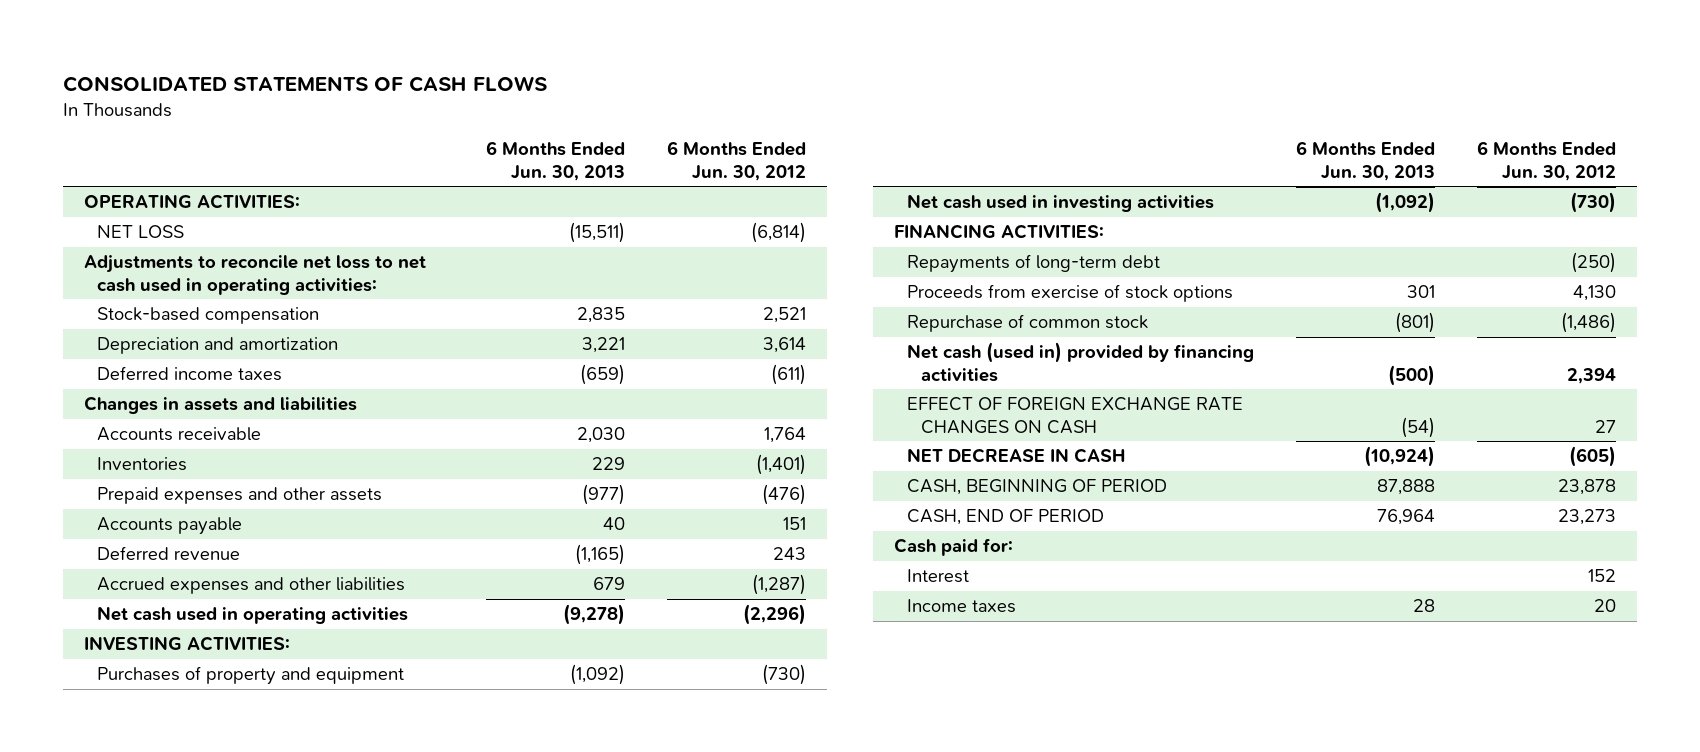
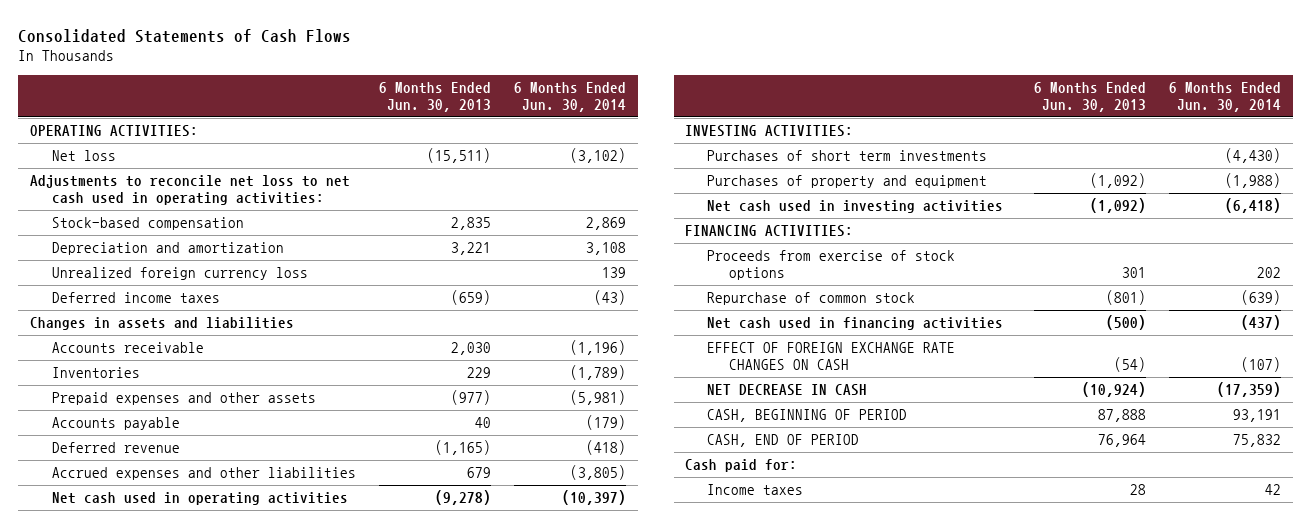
[62,76,547,93] CONSOLIDATED STATEMENTS OF CASH FLOWS -> [18,28,352,43] Consolidated Statements of Cash Flows
[667,141,807,181] 6 Months Ended Jun. 30, 2012 -> none
none -> [514,81,627,113] 6 Months Ended Jun. 30, 2014
[97,224,185,238] NET LOSS -> [51,149,116,161] Net loss
none -> [51,266,308,280] Unrealized foreign currency loss
none -> [707,149,988,161] Purchases of short term investments
[907,253,1161,273] Repayments of long-term debt -> none
[907,341,1255,382] Net cash (used in) provided by financing activities -> [707,316,1004,330] Net cash used in financing activities
[907,568,970,583] Interest -> none

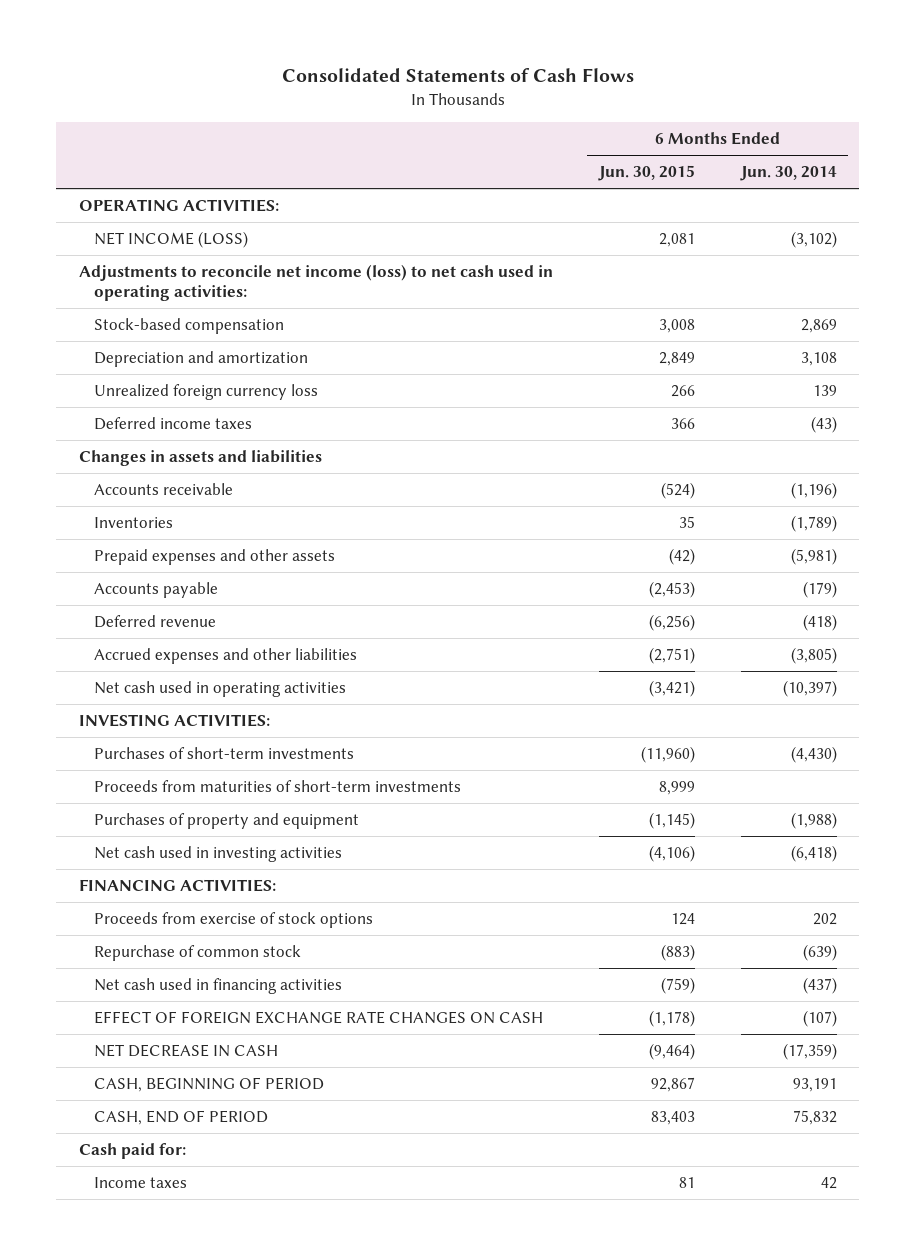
[378,81,491,113] 6 Months Ended Jun. 30, 2013 -> none
none -> [597,165,695,182] Jun. 30, 2015
[51,149,116,161] Net loss -> [94,231,249,249] NET INCOME (LOSS)
[30,174,351,206] Adjustments to reconcile net loss to net cash used in operating activities: -> [78,264,553,302] Adjustments to reconcile net income (loss) to net cash used in operating activities:
[707,149,988,161] Purchases of short term investments -> [94,747,355,760] Purchases of short-term investments
none -> [94,780,462,793] Proceeds from maturities of short-term investments

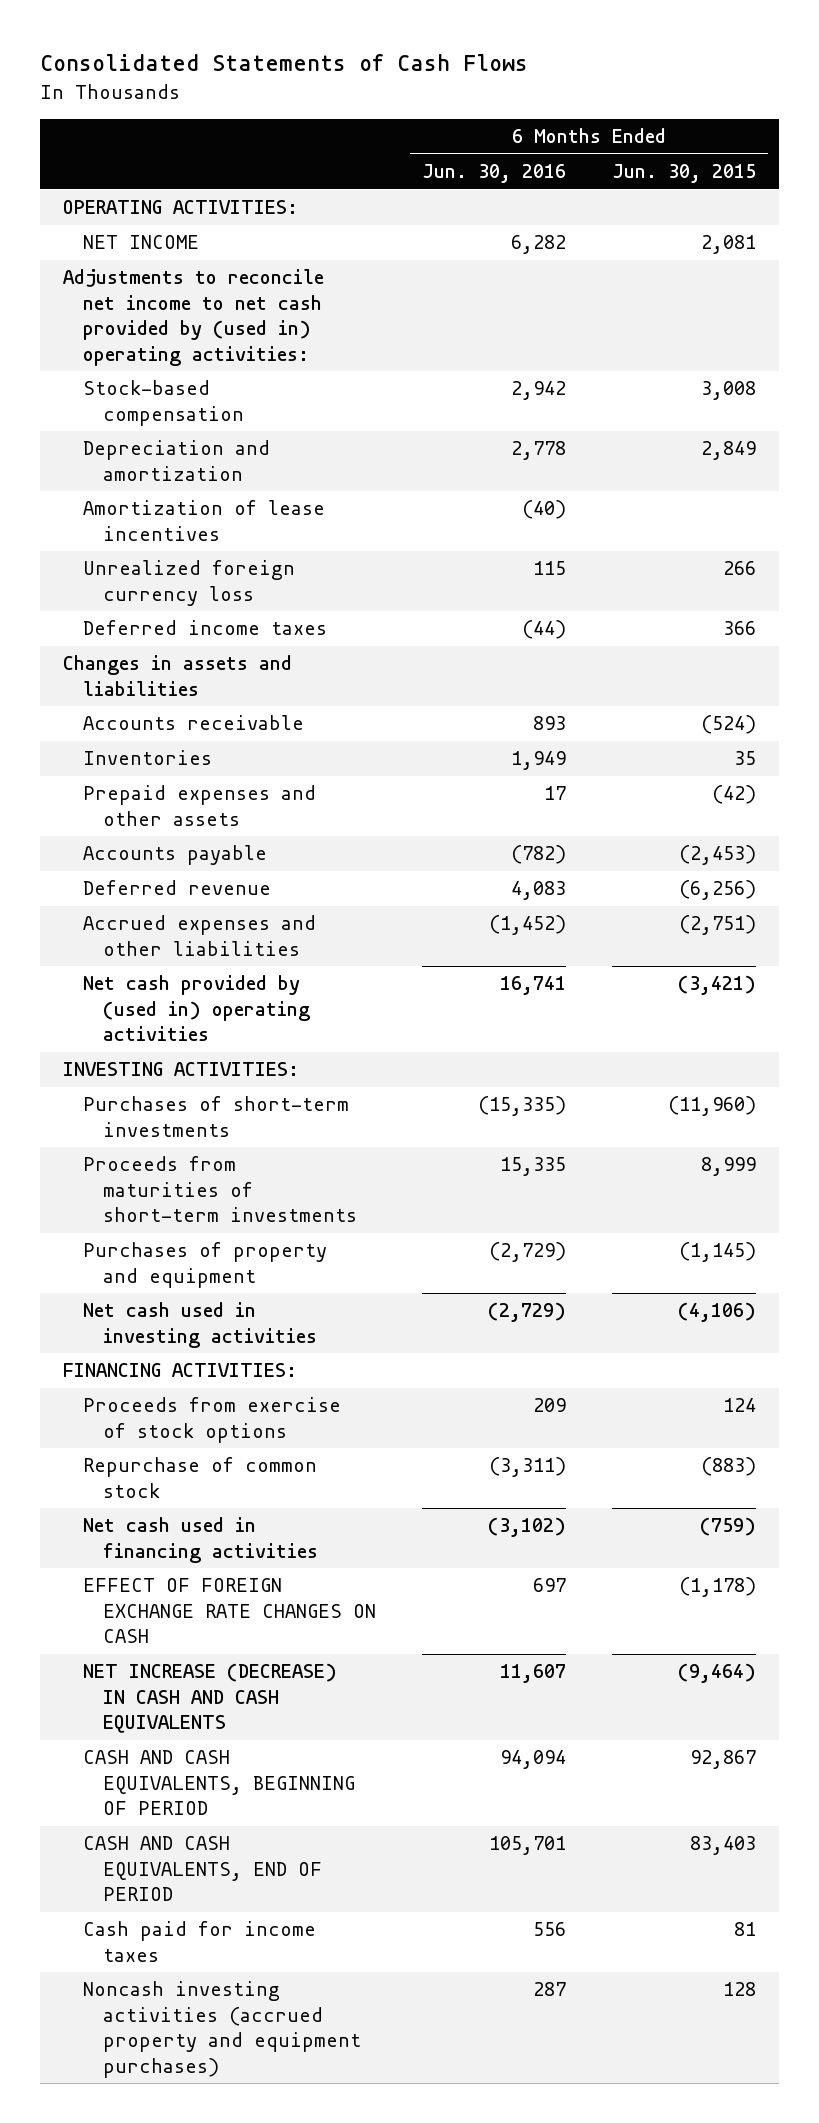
[739,166,837,182] Jun. 30, 2014 -> none
none -> [421,164,566,184] Jun. 30, 2016
[94,231,249,249] NET INCOME (LOSS) -> [82,235,199,250] NET INCOME
[78,264,553,302] Adjustments to reconcile net income (loss) to net cash used in operating activities: -> [63,269,325,366] Adjustments to reconcile net income to net cash provided by (used in) operating activities:
none -> [82,500,325,541] Amortization of lease incentives
[94,681,347,698] Net cash used in operating activities -> [82,975,310,1042] Net cash provided by (used in) operating activities
[78,1143,186,1160] Cash paid for: -> none
[94,1044,279,1058] NET DECREASE IN CASH -> [82,1663,337,1734] NET INCREASE (DECREASE) IN CASH AND CASH EQUIVALENTS
[94,1077,325,1093] CASH, BEGINNING OF PERIOD -> [82,1750,355,1816] CASH AND CASH EQUIVALENTS, BEGINNING OF PERIOD
[94,1110,269,1126] CASH, END OF PERIOD -> [82,1836,322,1902] CASH AND CASH EQUIVALENTS, END OF PERIOD
[94,1177,188,1189] Income taxes -> [82,1921,316,1962] Cash paid for income taxes
none -> [82,1981,361,2078] Noncash investing activities (accrued property and equipment purchases)

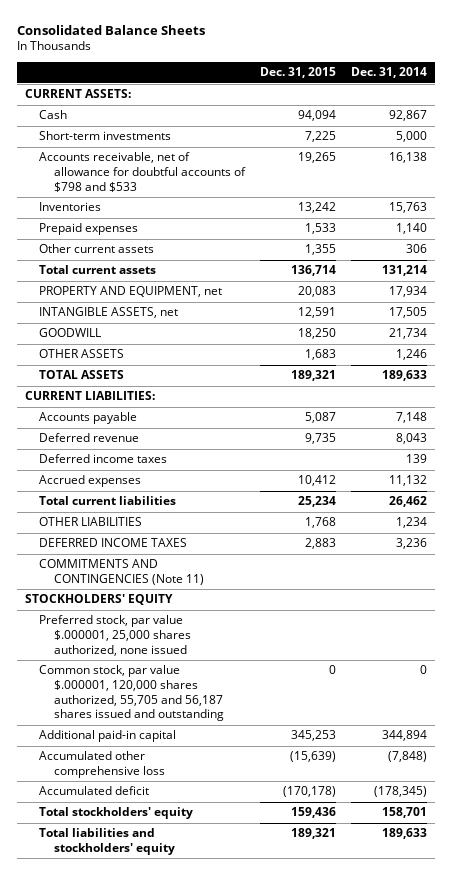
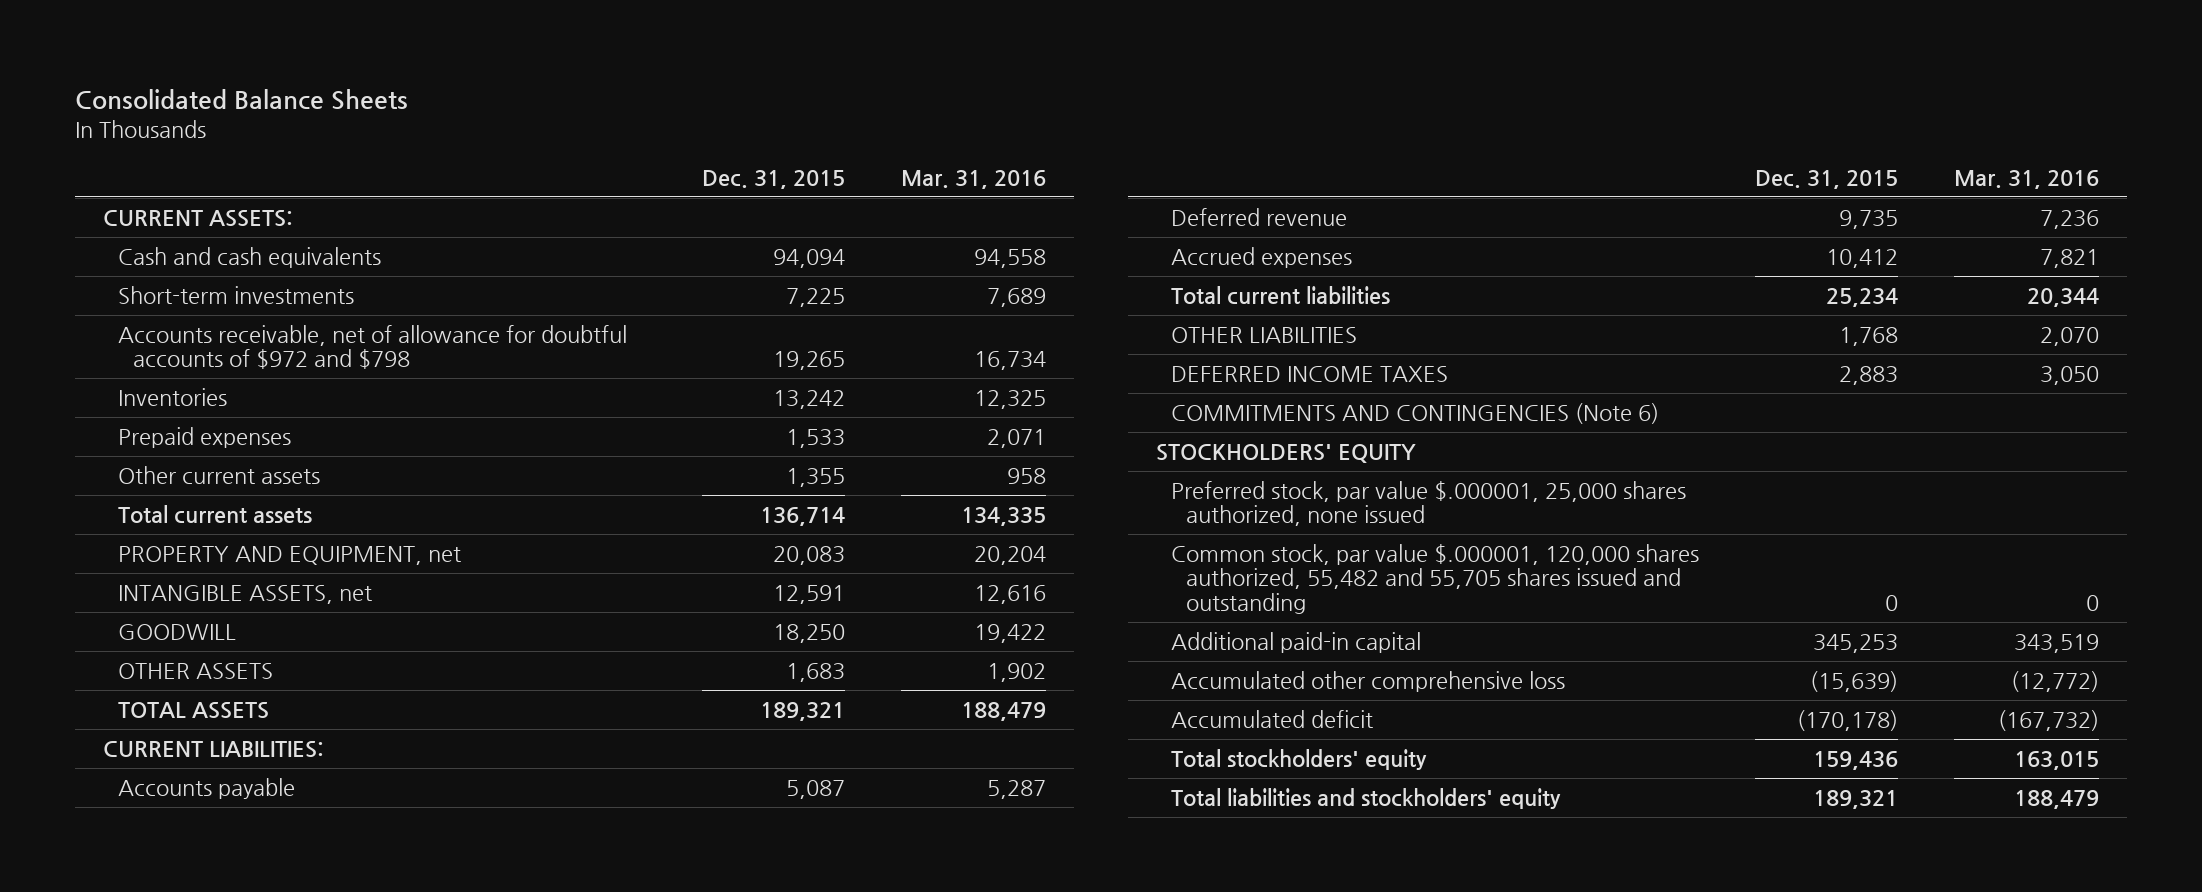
[351,67,428,79] Dec. 31, 2014 -> none
none -> [901,169,1047,189] Mar. 31, 2016
[39,110,68,120] Cash -> [117,246,381,268] Cash and cash equivalents
[39,152,246,192] Accounts receivable, net of allowance for doubtful accounts of $798 and $533 -> [117,324,627,370] Accounts receivable, net of allowance for doubtful accounts of $972 and $798
[39,454,168,464] Deferred income taxes -> none
[39,559,204,586] COMMITMENTS AND CONTINGENCIES (Note 11) -> [1170,402,1659,424] COMMITMENTS AND CONTINGENCIES (Note 6)
[39,665,224,722] Common stock, par value $.000001, 120,000 shares authorized, 55,705 and 56,187 shares issued and outstanding -> [1170,543,1699,615] Common stock, par value $.000001, 120,000 shares authorized, 55,482 and 55,705 shares issued and outstanding

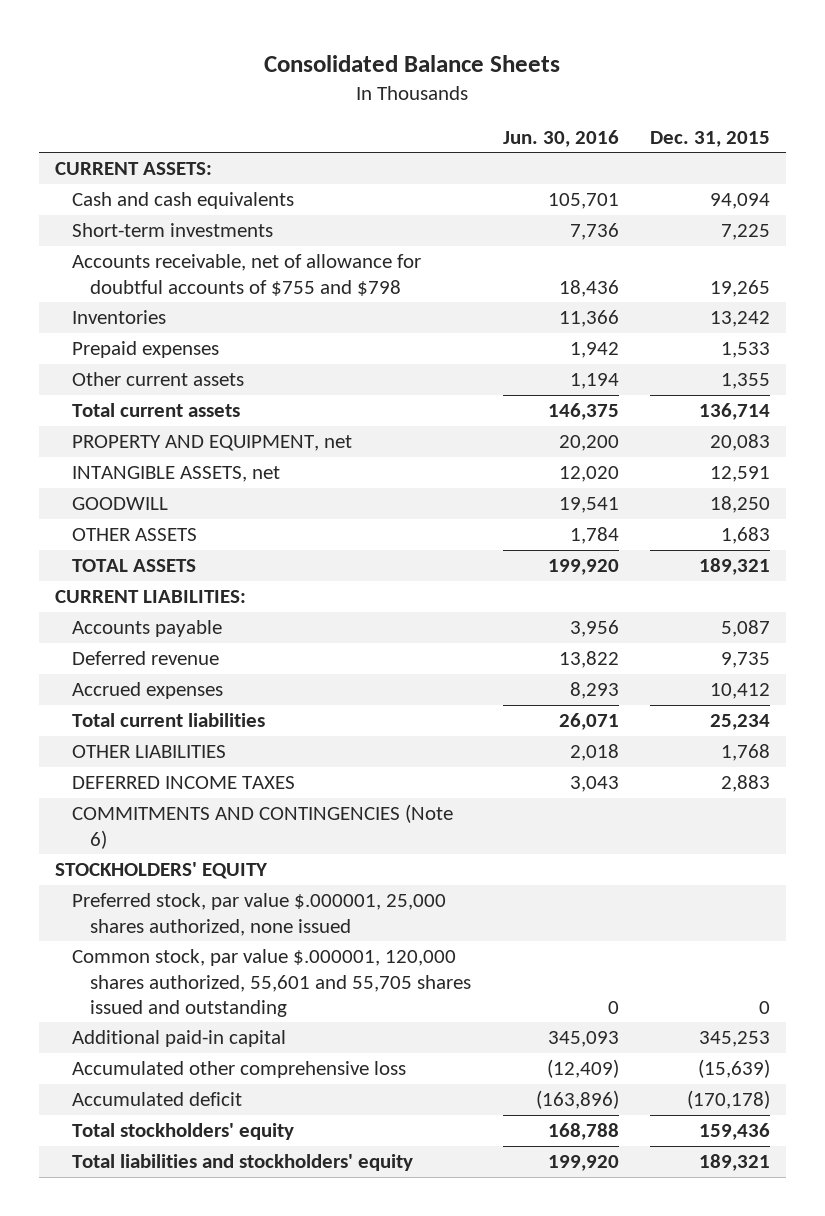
[901,169,1047,189] Mar. 31, 2016 -> none
none -> [502,129,619,147] Jun. 30, 2016
[117,324,627,370] Accounts receivable, net of allowance for doubtful accounts of $972 and $798 -> [72,254,422,296] Accounts receivable, net of allowance for doubtful accounts of $755 and $798
[1170,543,1699,615] Common stock, par value $.000001, 120,000 shares authorized, 55,482 and 55,705 shares issued and outstanding -> [72,949,472,1017] Common stock, par value $.000001, 120,000 shares authorized, 55,601 and 55,705 shares issued and outstanding

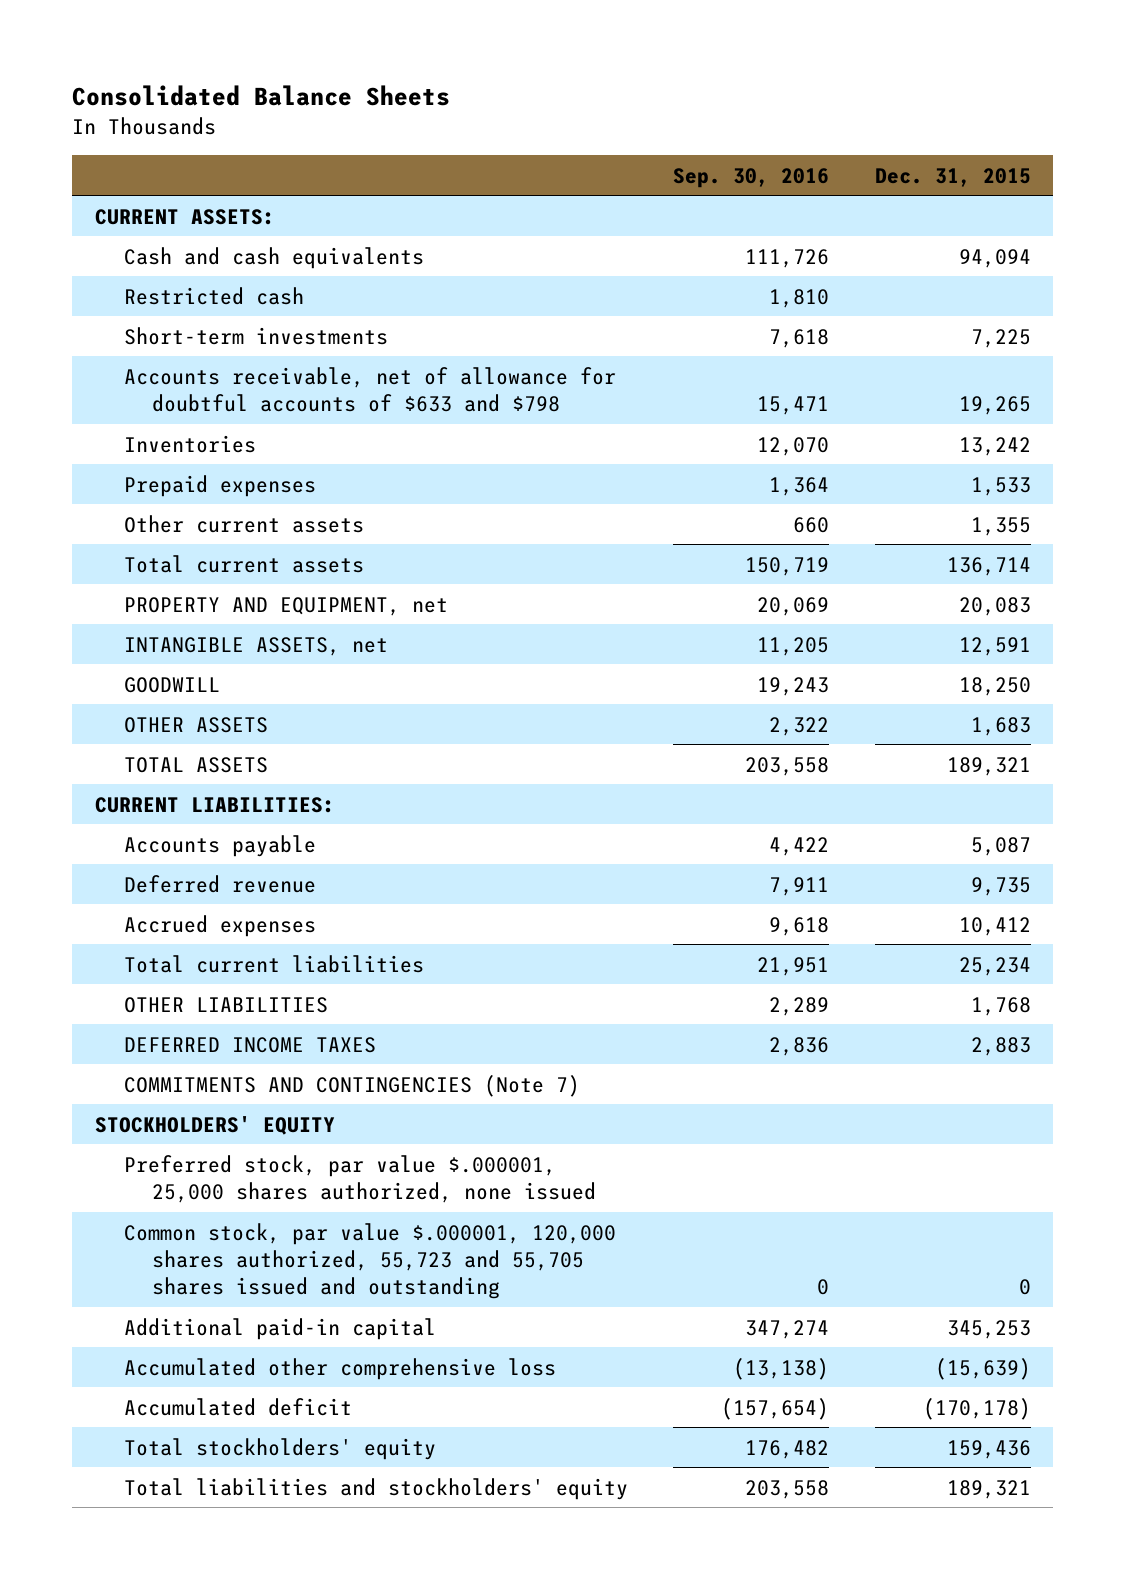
[502,129,619,147] Jun. 30, 2016 -> none
none -> [673,167,830,188] Sep. 30, 2016
none -> [123,286,304,305] Restricted cash
[72,254,422,296] Accounts receivable, net of allowance for doubtful accounts of $755 and $798 -> [123,366,616,412] Accounts receivable, net of allowance for doubtful accounts of $633 and $798
[72,804,454,849] COMMITMENTS AND CONTINGENCIES (Note 6) -> [123,1074,580,1097] COMMITMENTS AND CONTINGENCIES (Note 7)
[72,949,472,1017] Common stock, par value $.000001, 120,000 shares authorized, 55,601 and 55,705 shares issued and outstanding -> [123,1222,616,1300] Common stock, par value $.000001, 120,000 shares authorized, 55,723 and 55,705 shares issued and outstanding

